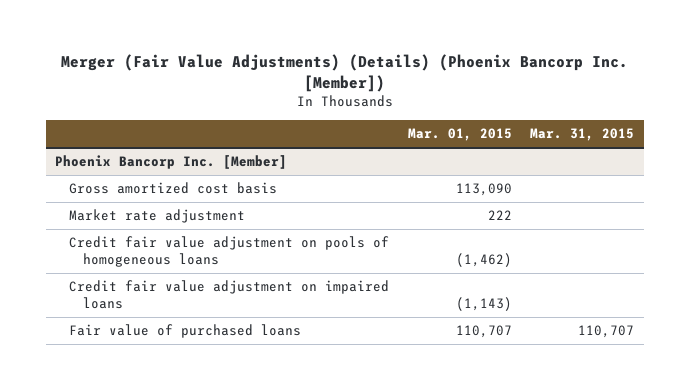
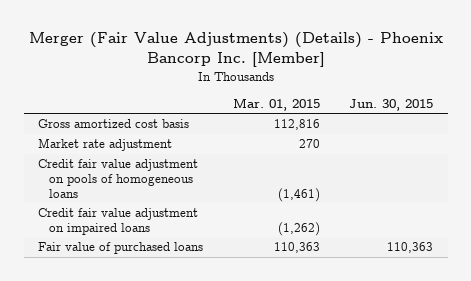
[60,54,628,93] Merger (Fair Value Adjustments) (Details) (Phoenix Bancorp Inc. [Member]) -> [28,32,443,68] Merger (Fair Value Adjustments) (Details) - Phoenix Bancorp Inc. [Member]
[530,128,635,142] Mar. 31, 2015 -> none
none -> [348,98,433,111] Jun. 30, 2015
[55,155,288,170] Phoenix Bancorp Inc. [Member] -> none
[455,183,512,197] 113,090 -> [273,119,320,131] 112,816
[487,210,512,221] 222 -> [298,139,320,149] 270
[455,253,512,268] (1,462) -> [277,187,320,202] (1,461)
[455,297,512,312] (1,143) -> [277,222,320,237] (1,262)
[455,325,512,339] 110,707 -> [273,242,320,254] 110,363

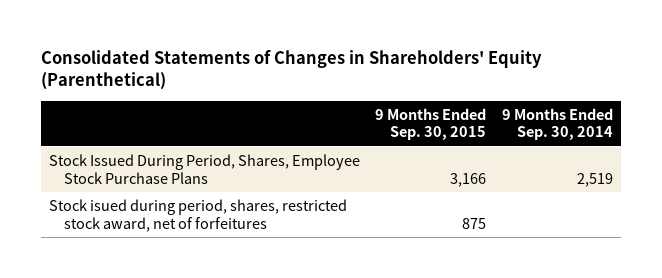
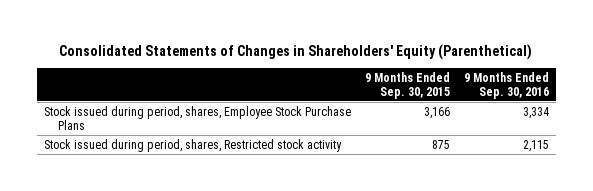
[501,107,613,141] 9 Months Ended Sep. 30, 2014 -> none
none -> [463,71,549,99] 9 Months Ended Sep. 30, 2016
[48,153,360,184] Stock Issued During Period, Shares, Employee Stock Purchase Plans -> [43,105,351,130] Stock issued during period, shares, Employee Stock Purchase Plans
[48,198,347,232] Stock isued during period, shares, restricted stock award, net of forfeitures -> [43,138,342,152] Stock issued during period, shares, Restricted stock activity

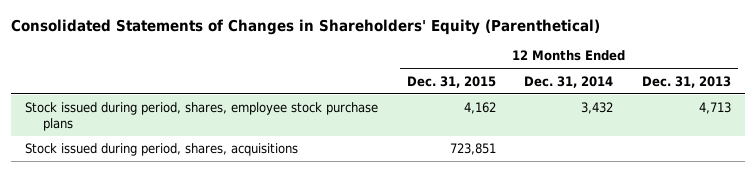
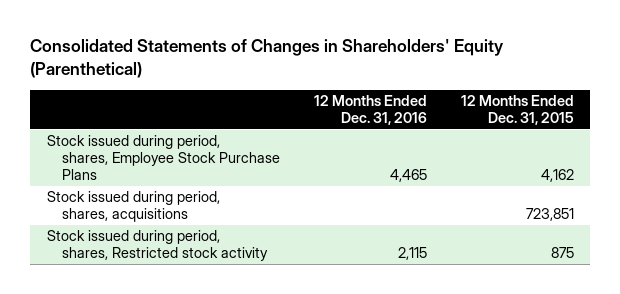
[524,75,614,88] Dec. 31, 2014 -> none
[641,75,731,88] Dec. 31, 2013 -> none
none -> [313,95,427,126] 12 Months Ended Dec. 31, 2016
[25,102,379,132] Stock issued during period, shares, employee stock purchase plans -> [46,135,281,181] Stock issued during period, shares, Employee Stock Purchase Plans
none -> [46,230,269,262] Stock issued during period, shares, Restricted stock activity

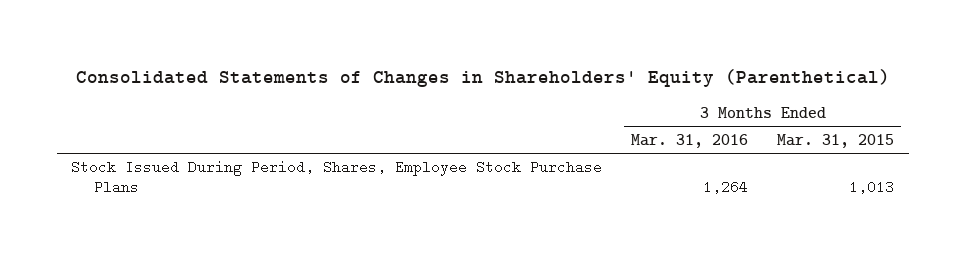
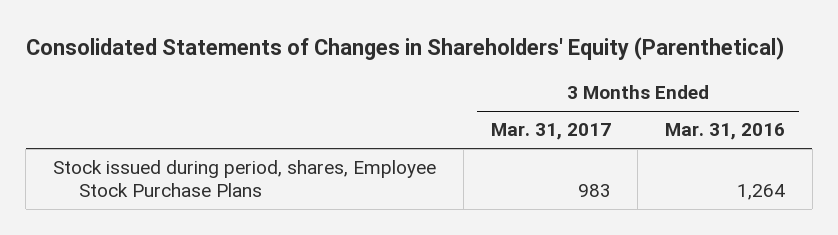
[777,133,895,148] Mar. 31, 2015 -> none
none -> [490,123,611,141] Mar. 31, 2017
[71,160,603,195] Stock Issued During Period, Shares, Employee Stock Purchase Plans -> [53,160,437,198] Stock issued during period, shares, Employee Stock Purchase Plans

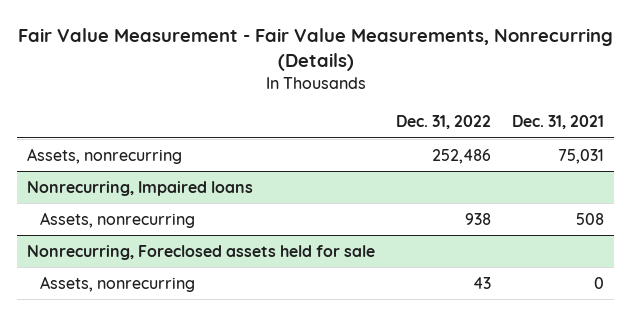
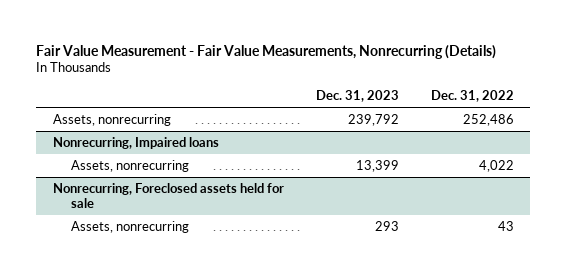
[511,115,604,130] Dec. 31, 2021 -> none
none -> [315,90,399,103] Dec. 31, 2023
[465,212,492,225] 938 -> [478,159,514,172] 4,022

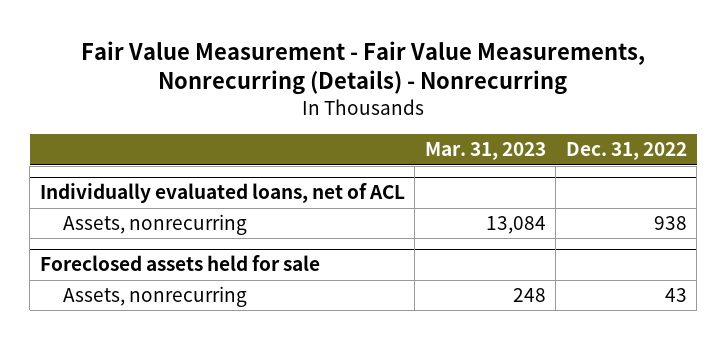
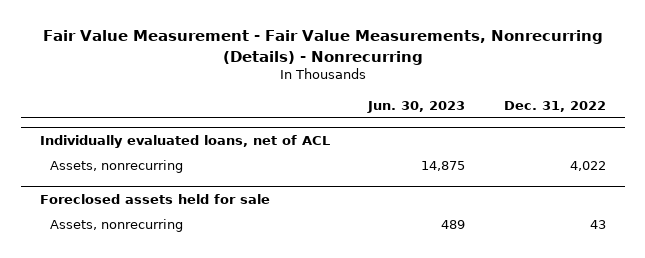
[424,142,546,161] Mar. 31, 2023 -> none
none -> [367,100,466,113] Jun. 30, 2023
[653,216,687,231] 938 -> [569,161,606,172] 4,022

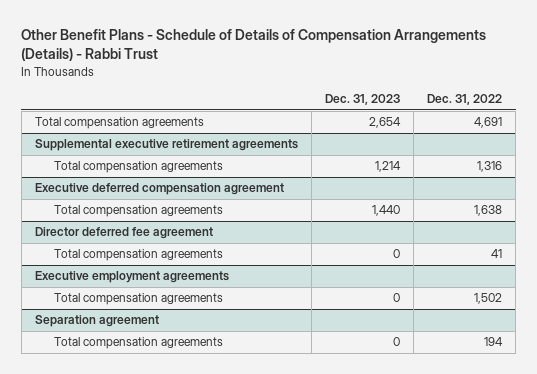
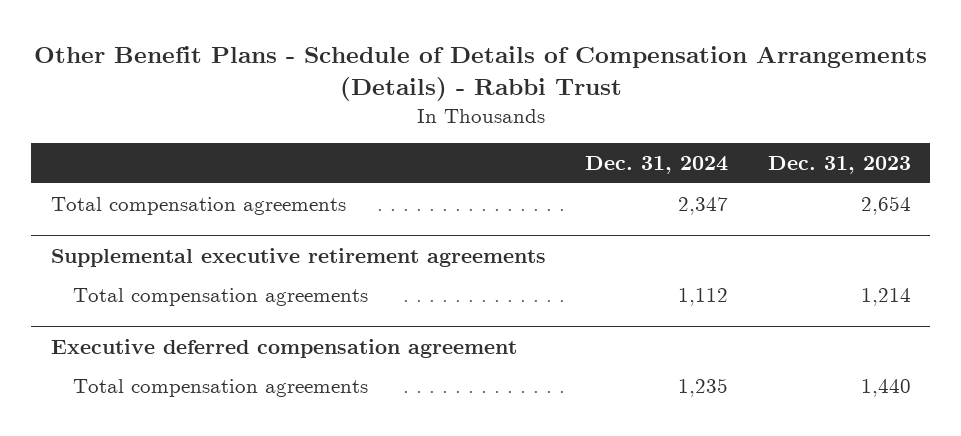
[427,94,503,106] Dec. 31, 2022 -> none
none -> [585,155,729,174] Dec. 31, 2024
[34,227,213,240] Director deferred fee agreement -> none
[53,249,223,262] Total compensation agreements -> none
[34,271,229,284] Executive employment agreements -> none
[53,293,223,306] Total compensation agreements -> none
[34,315,159,328] Separation agreement -> none
[53,337,223,350] Total compensation agreements -> none

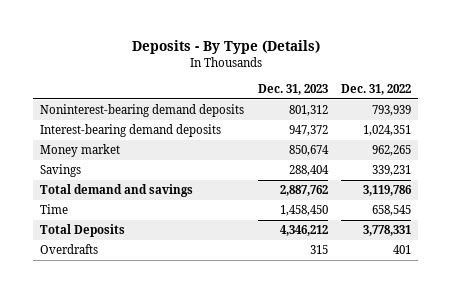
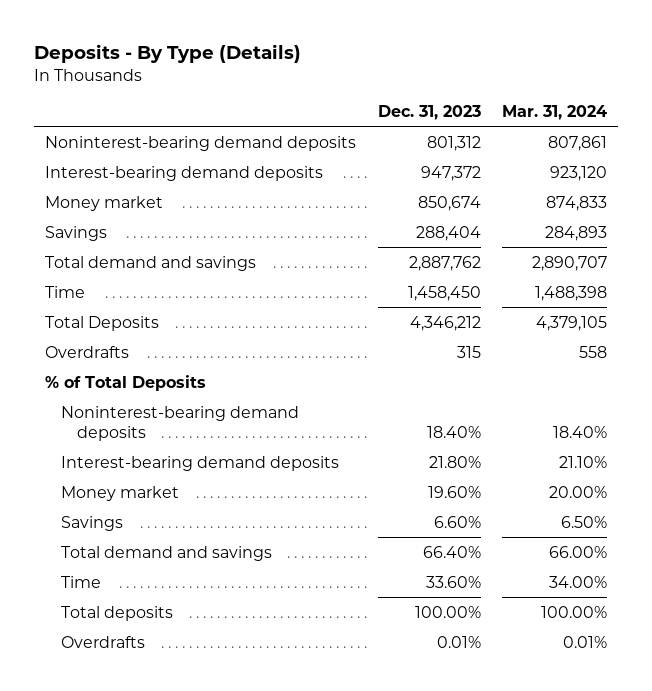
[341,83,412,95] Dec. 31, 2022 -> none
none -> [502,105,608,121] Mar. 31, 2024
none -> [44,374,206,391] % of Total Deposits
none -> [60,405,299,441] Noninterest-bearing demand deposits
none -> [60,455,339,471] Interest-bearing demand deposits
none -> [60,485,179,501] Money market
none -> [60,515,123,531] Savings
none -> [60,545,272,561] Total demand and savings
none -> [60,575,101,588] Time
none -> [60,605,173,621] Total deposits
none -> [60,635,145,648] Overdrafts

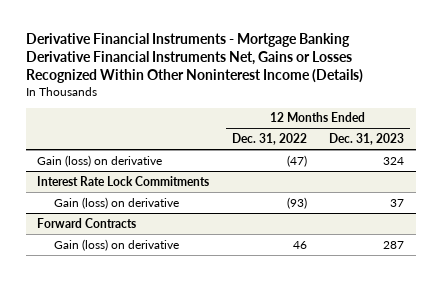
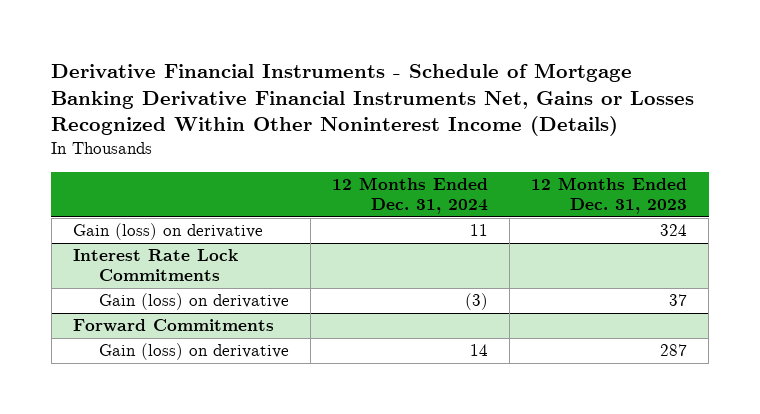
[25,33,363,84] Derivative Financial Instruments - Mortgage Banking Derivative Financial Instruments Net, Gains or Losses Recognized Within Other Noninterest Income (Details) -> [51,63,695,137] Derivative Financial Instruments - Schedule of Mortgage Banking Derivative Financial Instruments Net, Gains or Losses Recognized Within Other Noninterest Income (Details)
[231,133,307,146] Dec. 31, 2022 -> none
none -> [331,176,488,215] 12 Months Ended Dec. 31, 2024
[37,217,137,228] Forward Contracts -> [73,319,275,333] Forward Commitments

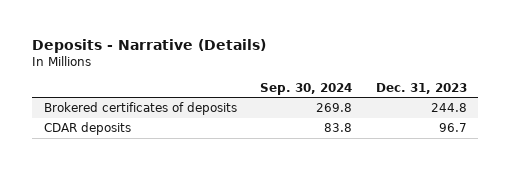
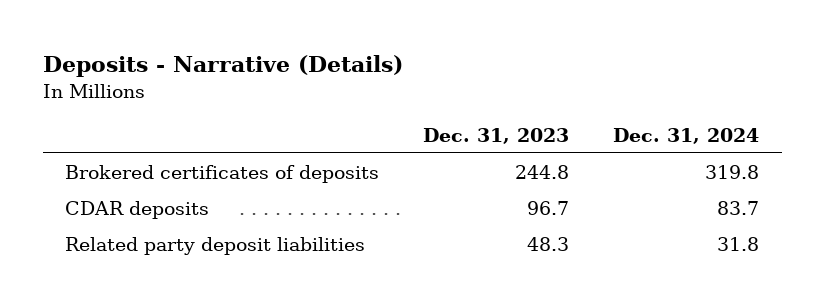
[260,82,353,95] Sep. 30, 2024 -> none
none -> [613,127,760,144] Dec. 31, 2024
none -> [64,236,365,255] Related party deposit liabilities

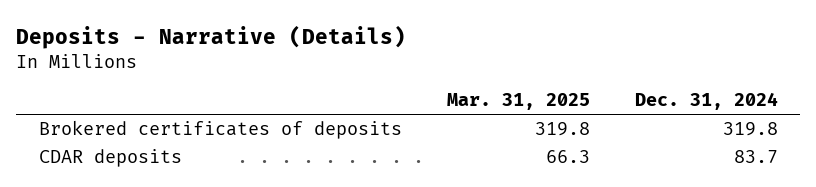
[423,127,570,144] Dec. 31, 2023 -> none
none -> [446,93,590,111] Mar. 31, 2025
[64,236,365,255] Related party deposit liabilities -> none

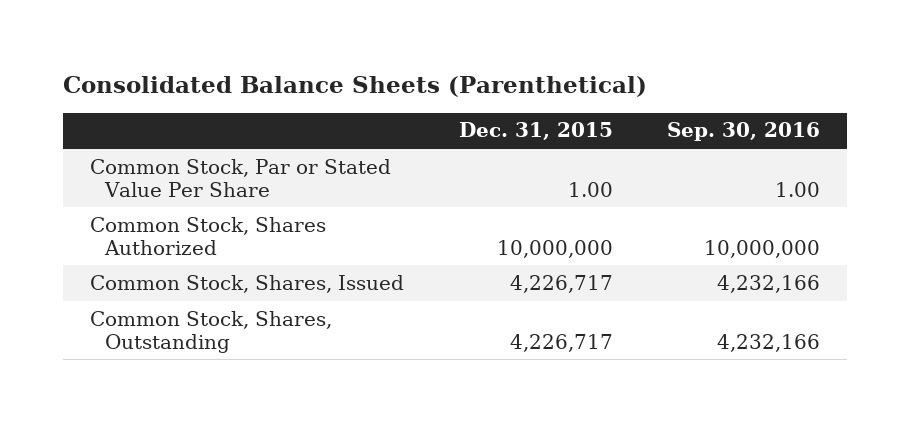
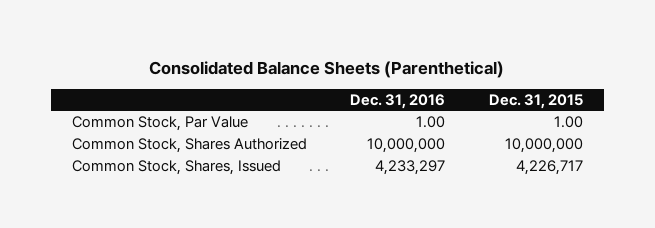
[666,122,820,142] Sep. 30, 2016 -> none
none -> [350,93,446,109] Dec. 31, 2016
[90,158,392,197] Common Stock, Par or Stated Value Per Share -> [72,116,249,132] Common Stock, Par Value
[90,310,333,353] Common Stock, Shares, Outstanding -> none

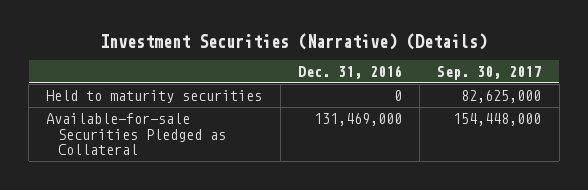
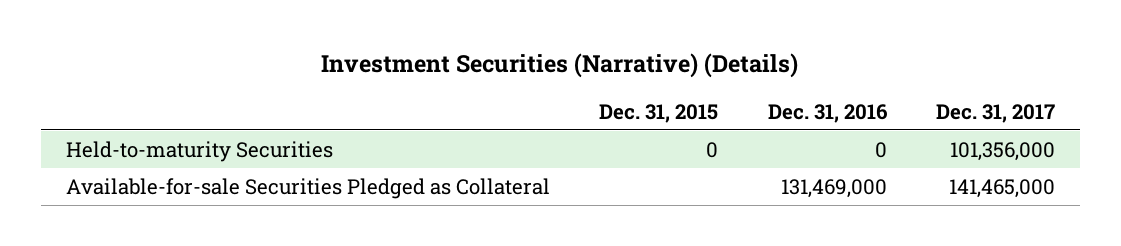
[437,65,542,80] Sep. 30, 2017 -> none
none -> [599,103,719,123] Dec. 31, 2015
none -> [936,103,1056,123] Dec. 31, 2017
[46,89,263,103] Held to maturity securities -> [65,140,333,162] Held-to-maturity Securities

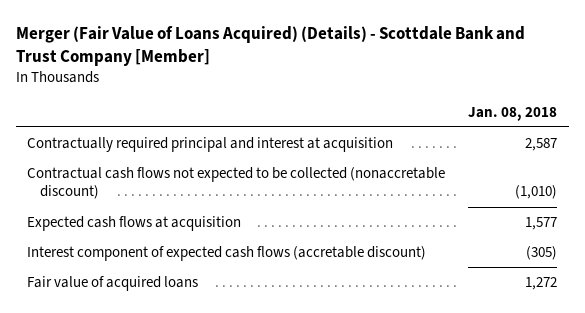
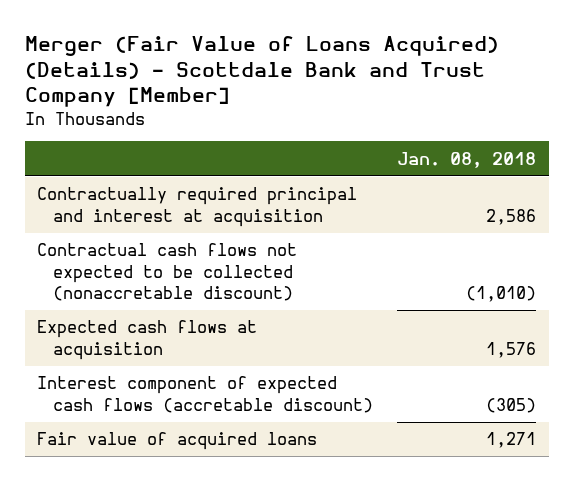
[525,137,558,151] 2,587 -> [486,208,537,225] 2,586
[525,216,558,230] 1,577 -> [486,341,537,358] 1,576
[525,276,558,290] 1,272 -> [486,432,537,449] 1,271

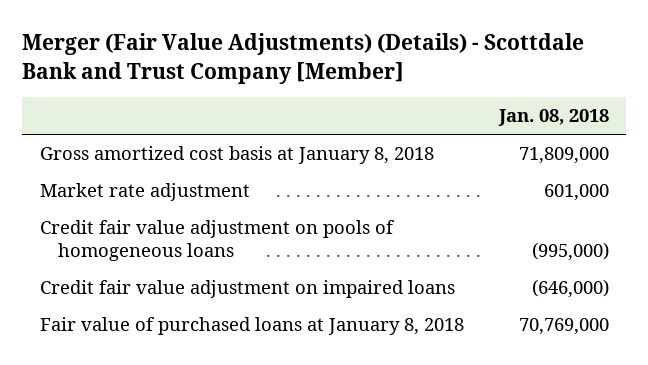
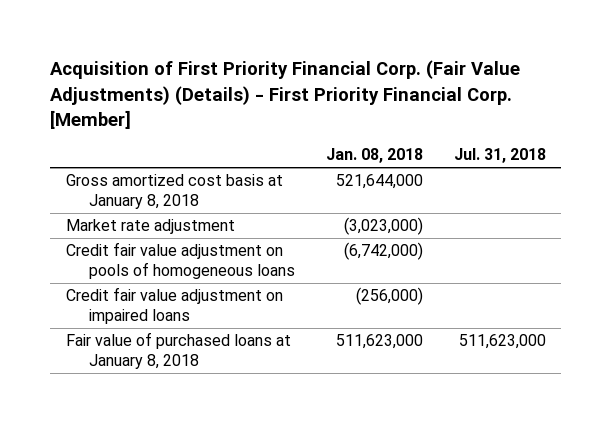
[21,33,584,84] Merger (Fair Value Adjustments) (Details) - Scottdale Bank and Trust Company [Member] -> [50,60,521,129] Acquisition of First Priority Financial Corp. (Fair Value Adjustments) (Details) - First Priority Financial Corp. [Member]
none -> [453,148,546,164] Jul. 31, 2018
[518,147,609,165] 71,809,000 -> [335,174,423,190] 521,644,000
[543,184,609,202] 601,000 -> [343,217,423,236] (3,023,000)
[531,242,609,262] (995,000) -> [343,242,423,261] (6,742,000)
[531,279,609,299] (646,000) -> [355,287,423,306] (256,000)
[518,318,609,336] 70,769,000 -> [335,334,423,350] 511,623,000

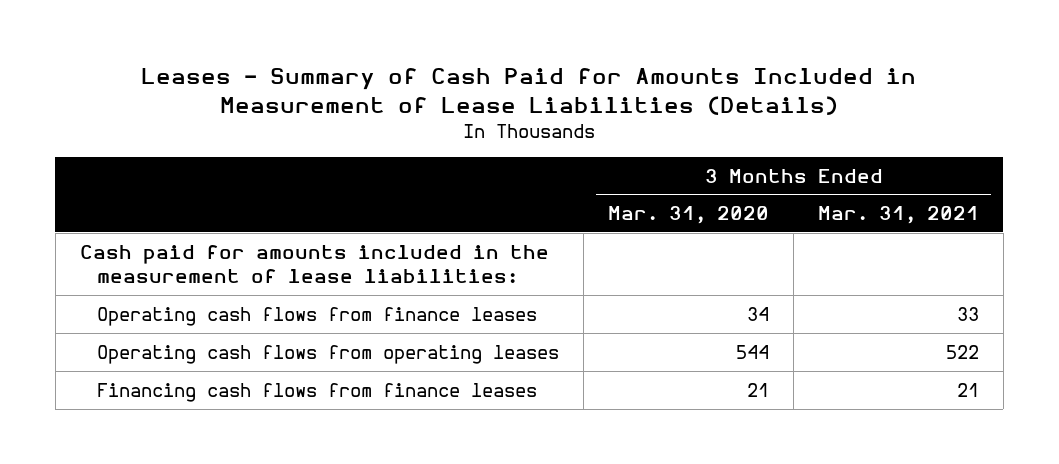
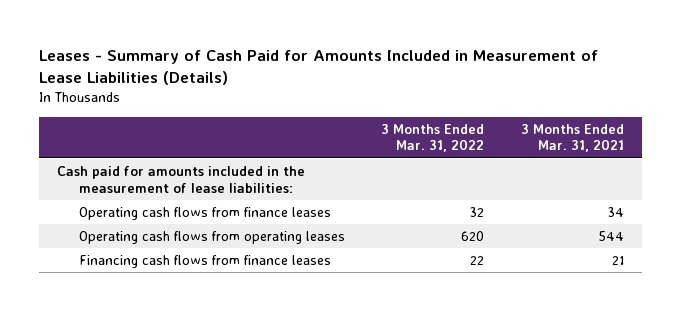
[608,206,770,225] Mar. 31, 2020 -> none
none -> [381,123,485,153] 3 Months Ended Mar. 31, 2022
[957,306,980,321] 33 -> [606,206,624,217] 34
[946,344,980,359] 522 -> [597,230,624,241] 544

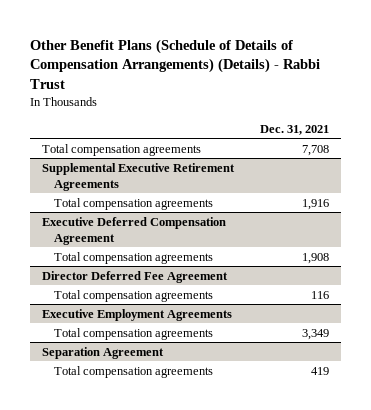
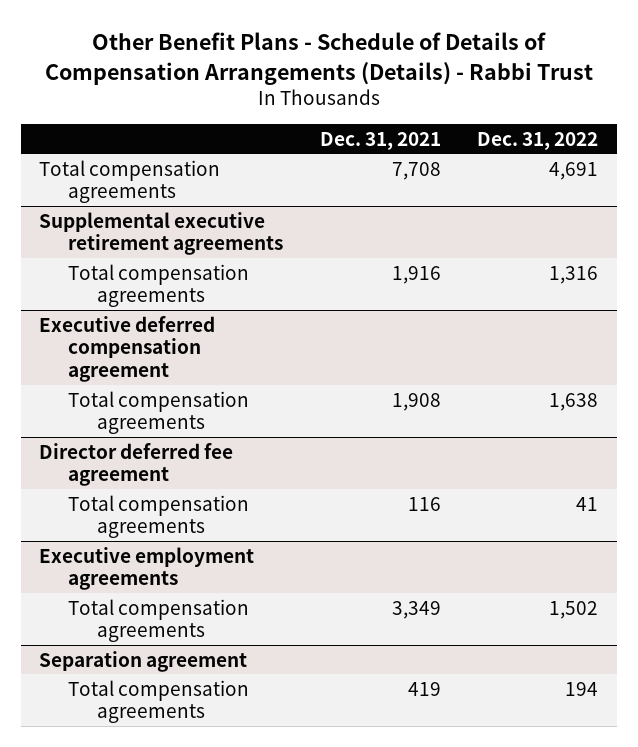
[29,38,320,90] Other Benefit Plans (Schedule of Details of Compensation Arrangements) (Details) - Rabbi Trust -> [44,32,593,85] Other Benefit Plans - Schedule of Details of Compensation Arrangements (Details) - Rabbi Trust
none -> [477,131,599,150] Dec. 31, 2022
[42,162,236,191] Supplemental Executive Retirement Agreements -> [39,211,284,256] Supplemental executive retirement agreements
[42,216,227,245] Executive Deferred Compensation Agreement -> [39,315,216,383] Executive deferred compensation agreement
[42,270,229,283] Director Deferred Fee Agreement -> [39,442,234,487] Director deferred fee agreement
[42,308,233,321] Executive Employment Agreements -> [39,546,255,591] Executive employment agreements
[42,346,165,359] Separation Agreement -> [39,650,248,672] Separation agreement

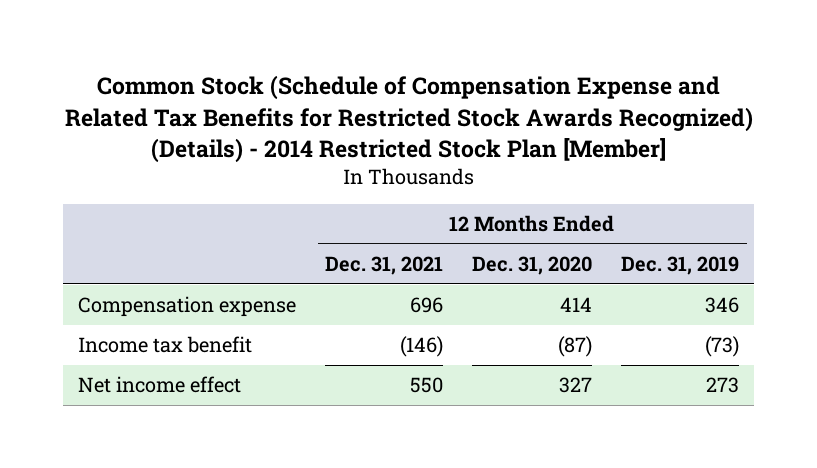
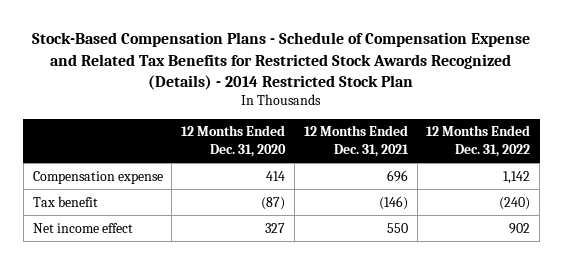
[64,75,753,163] Common Stock (Schedule of Compensation Expense and Related Tax Benefits for Restricted Stock Awards Recognized) (Details) - 2014 Restricted Stock Plan [Member] -> [32,32,531,90] Stock-Based Compensation Plans - Schedule of Compensation Expense and Related Tax Benefits for Restricted Stock Awards Recognized (Details) - 2014 Restricted Stock Plan
[621,256,740,276] Dec. 31, 2019 -> none
none -> [426,125,531,157] 12 Months Ended Dec. 31, 2022
[77,336,252,354] Income tax benefit -> [32,195,98,207] Tax benefit

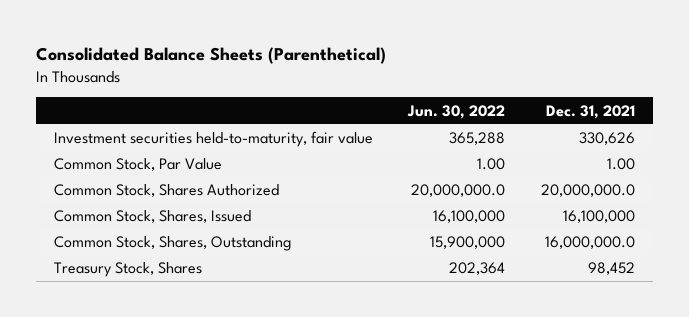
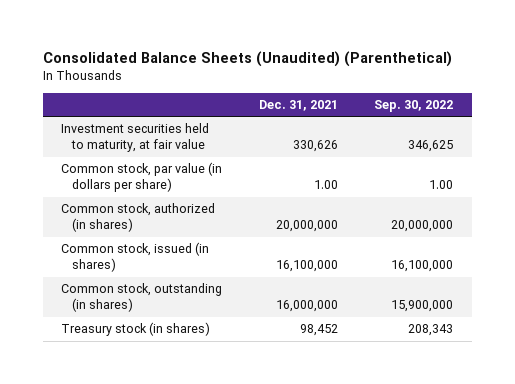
[35,47,386,65] Consolidated Balance Sheets (Parenthetical) -> [42,50,452,67] Consolidated Balance Sheets (Unaudited) (Parenthetical)
[407,104,506,119] Jun. 30, 2022 -> none
none -> [374,99,454,112] Sep. 30, 2022
[53,131,373,148] Investment securities held-to-maturity, fair value -> [61,123,210,153] Investment securities held to maturity, at fair value
[53,158,222,172] Common Stock, Par Value -> [61,162,223,193] Common stock, par value (in dollars per share)
[53,184,279,198] Common Stock, Shares Authorized -> [61,203,216,233] Common stock, authorized (in shares)
[541,184,636,198] 20,000,000.0 -> [275,220,338,233] 20,000,000
[53,210,251,224] Common Stock, Shares, Issued -> [61,242,210,273] Common stock, issued (in shares)
[53,236,292,252] Common Stock, Shares, Outstanding -> [61,283,223,313] Common stock, outstanding (in shares)
[545,236,636,250] 16,000,000.0 -> [275,300,338,313] 16,000,000
[53,262,202,278] Treasury Stock, Shares -> [61,322,211,337] Treasury stock (in shares)

